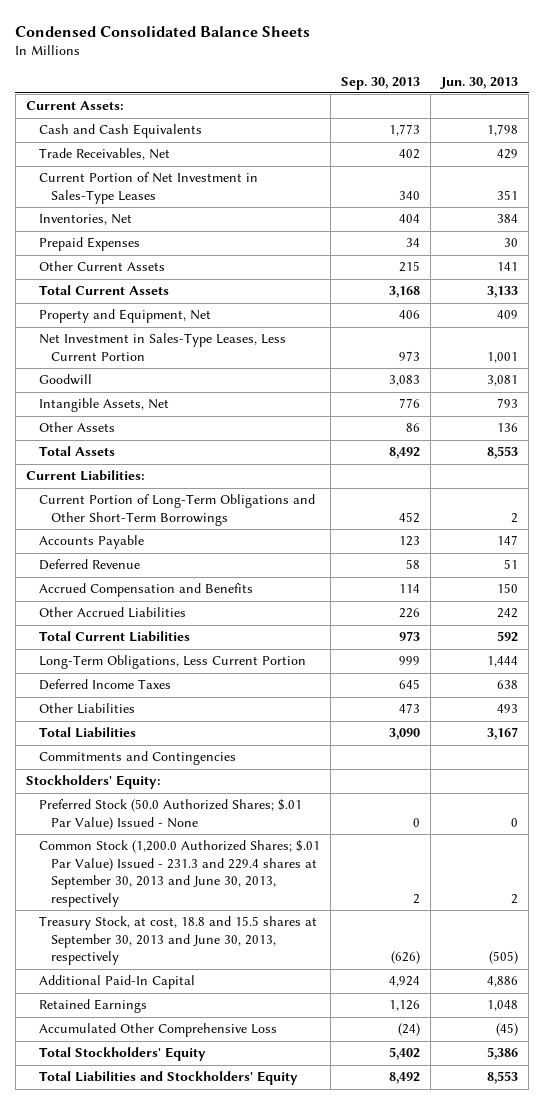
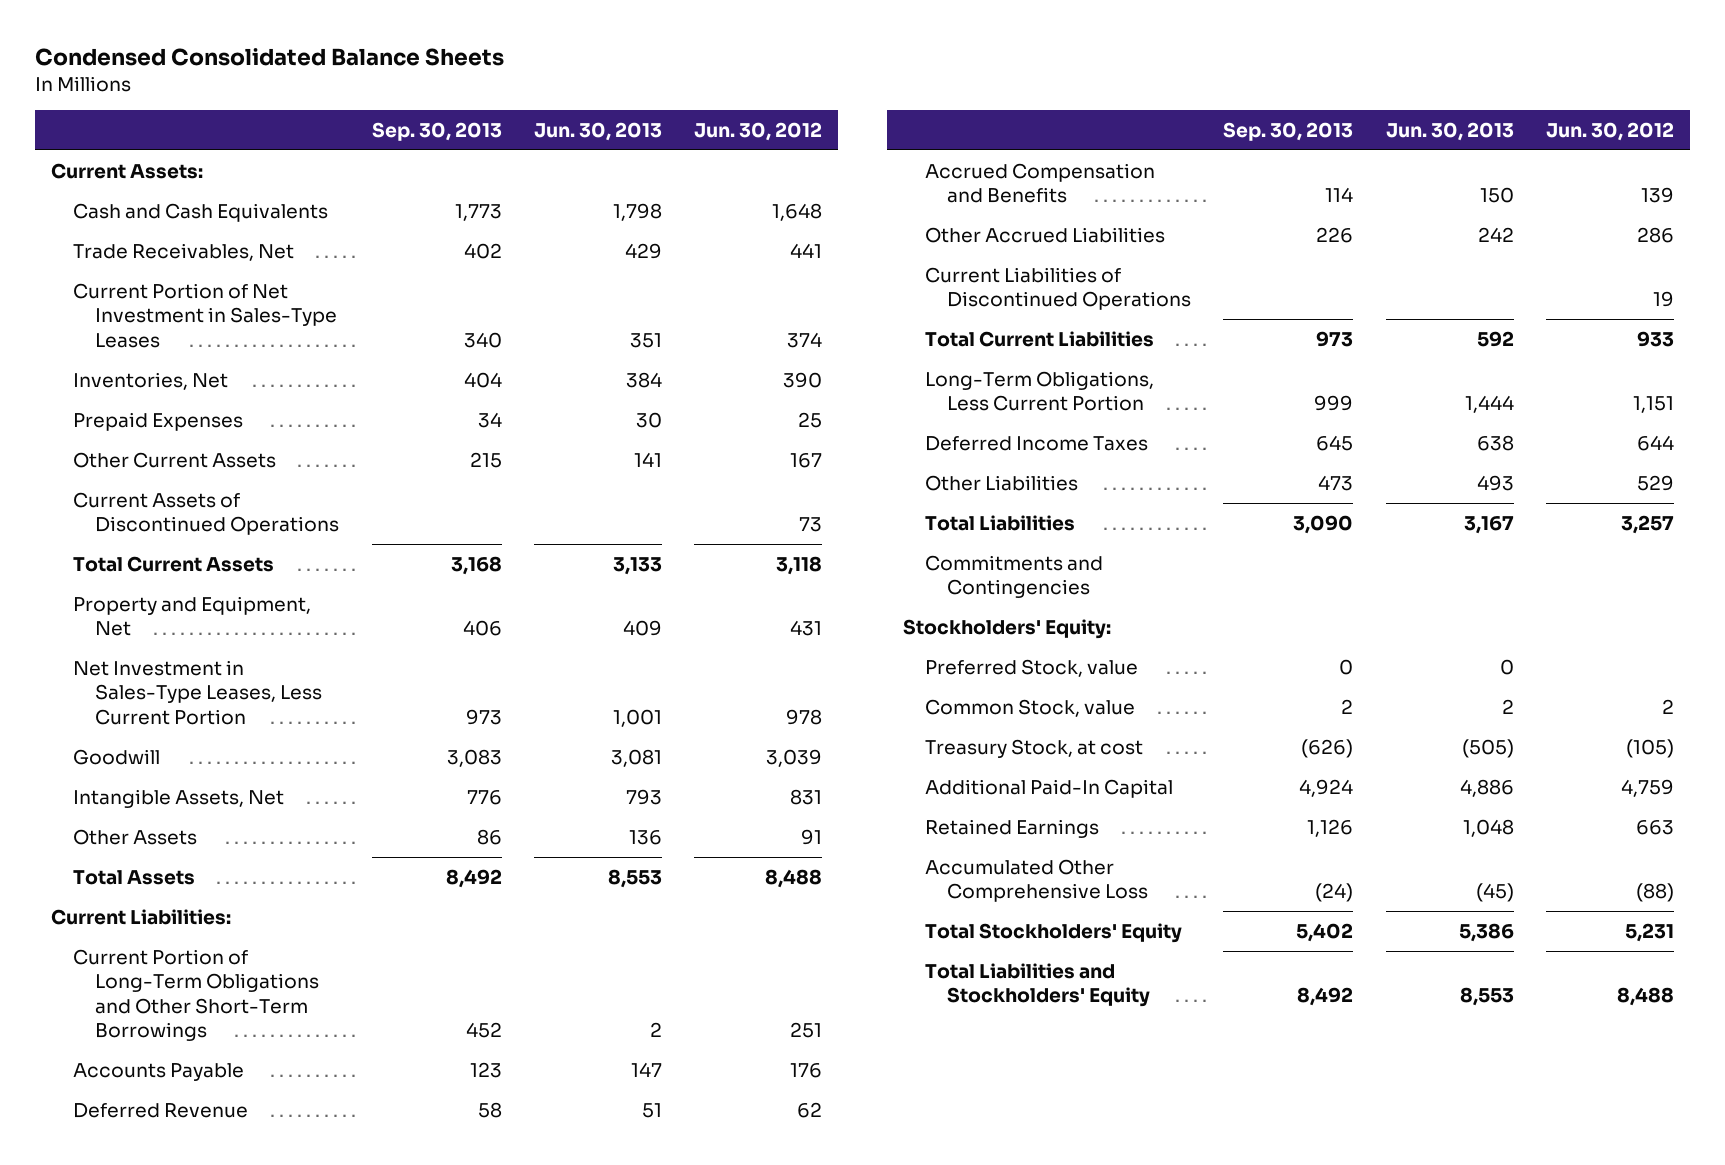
none -> [694,121,823,141] Jun. 30, 2012
none -> [73,491,340,536] Current Assets of Discontinued Operations
none -> [924,266,1191,311] Current Liabilities of Discontinued Operations
[38,799,302,830] Preferred Stock (50.0 Authorized Shares; $.01 Par Value) Issued - None -> [924,658,1138,677] Preferred Stock, value
[38,840,320,907] Common Stock (1,200.0 Authorized Shares; $.01 Par Value) Issued - 231.3 and 229.4 shares at September 30, 2013 and June 30, 2013, respectively -> [924,698,1135,717] Common Stock, value
[38,916,317,966] Treasury Stock, at cost, 18.8 and 15.5 shares at September 30, 2013 and June 30, 2013, respectively -> [924,738,1143,758] Treasury Stock, at cost

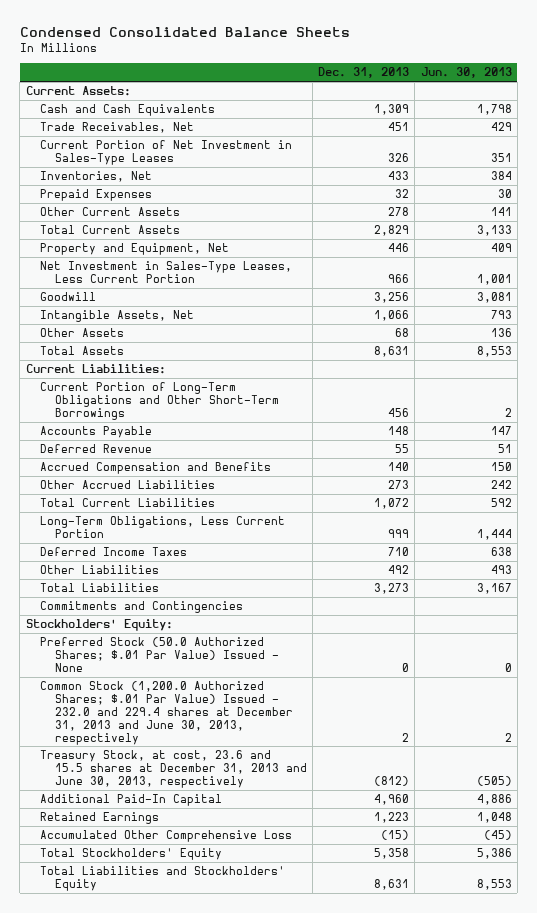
[371,121,502,141] Sep. 30, 2013 -> none
[694,121,823,141] Jun. 30, 2012 -> none
none -> [318,67,410,79] Dec. 31, 2013
[73,491,340,536] Current Assets of Discontinued Operations -> none
[924,266,1191,311] Current Liabilities of Discontinued Operations -> none
[924,658,1138,677] Preferred Stock, value -> [40,637,279,672] Preferred Stock (50.0 Authorized Shares; $.01 Par Value) Issued - None
[924,698,1135,717] Common Stock, value -> [40,681,293,745] Common Stock (1,200.0 Authorized Shares; $.01 Par Value) Issued - 232.0 and 229.4 shares at December 31, 2013 and June 30, 2013, respectively
[924,738,1143,758] Treasury Stock, at cost -> [40,750,307,788] Treasury Stock, at cost, 23.6 and 15.5 shares at December 31, 2013 and June 30, 2013, respectively

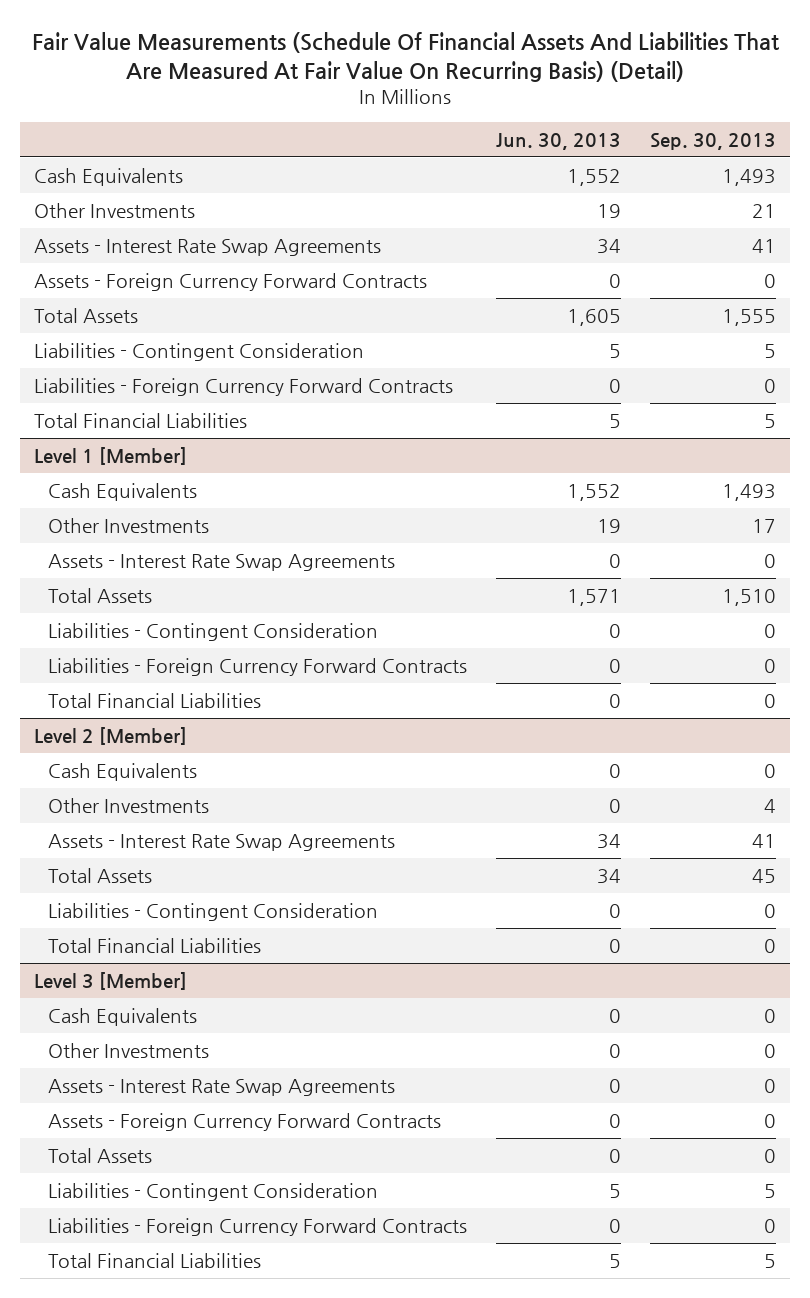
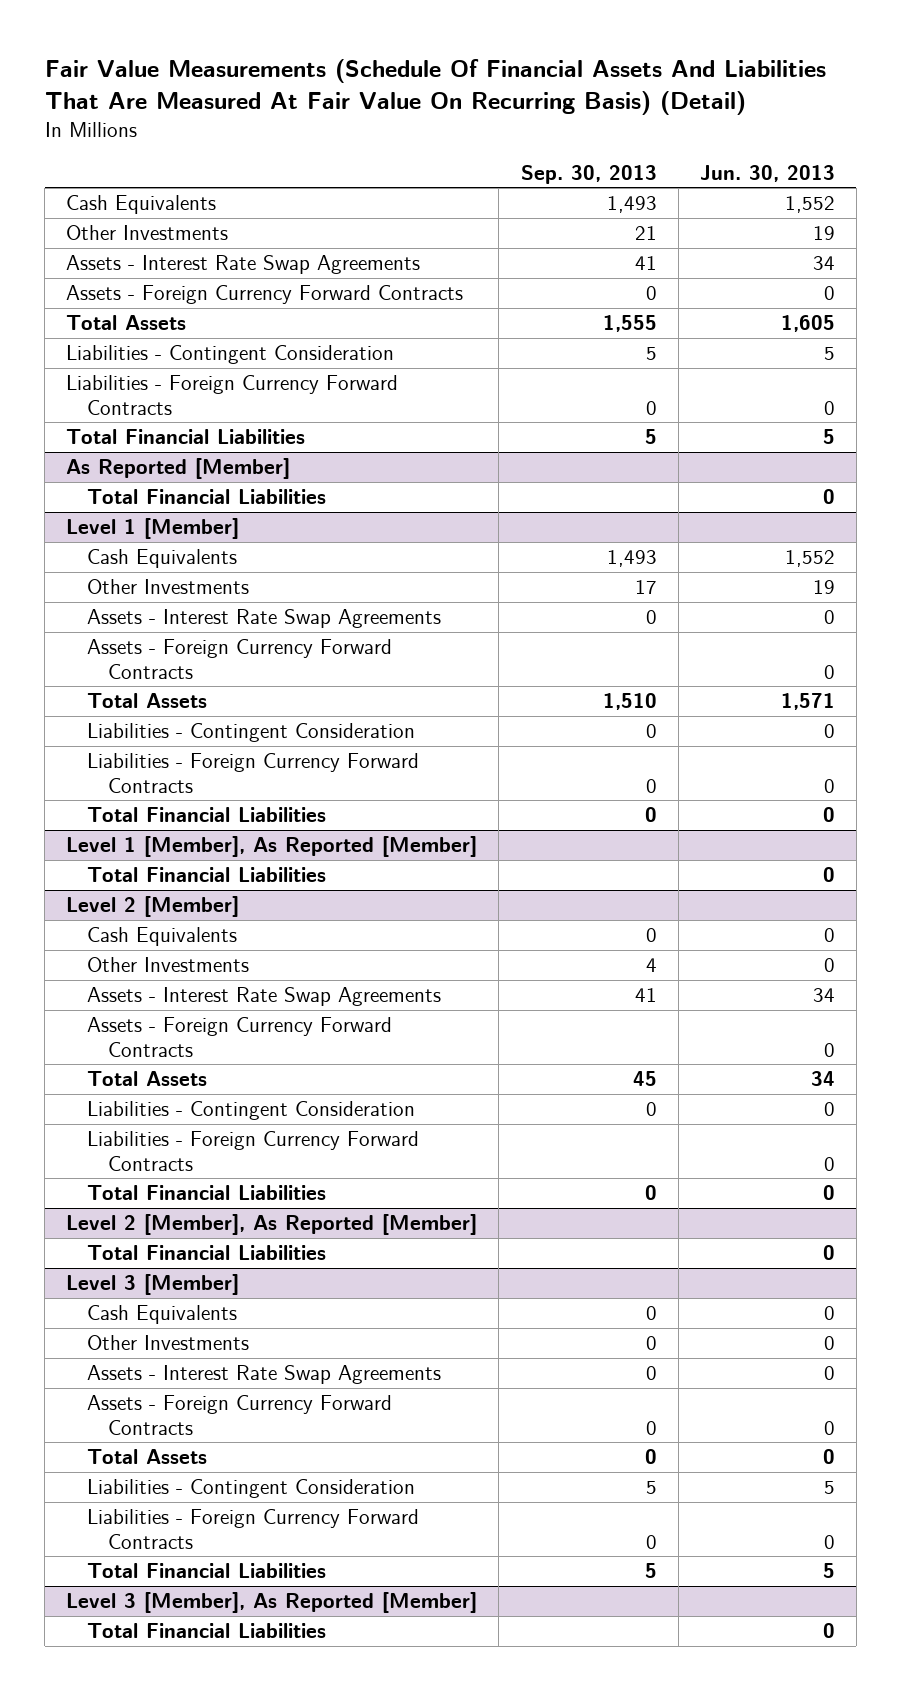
none -> [66,458,291,480] As Reported [Member]
none -> [87,489,327,505] Total Financial Liabilities
none -> [87,639,393,679] Assets - Foreign Currency Forward Contracts
none -> [66,836,478,858] Level 1 [Member], As Reported [Member]
none -> [87,867,327,883] Total Financial Liabilities
none -> [87,1017,393,1057] Assets - Foreign Currency Forward Contracts
none -> [87,1131,420,1171] Liabilities - Foreign Currency Forward Contracts
none -> [66,1214,478,1236] Level 2 [Member], As Reported [Member]
none -> [87,1245,327,1261] Total Financial Liabilities
none -> [66,1592,478,1614] Level 3 [Member], As Reported [Member]
none -> [87,1623,327,1639] Total Financial Liabilities

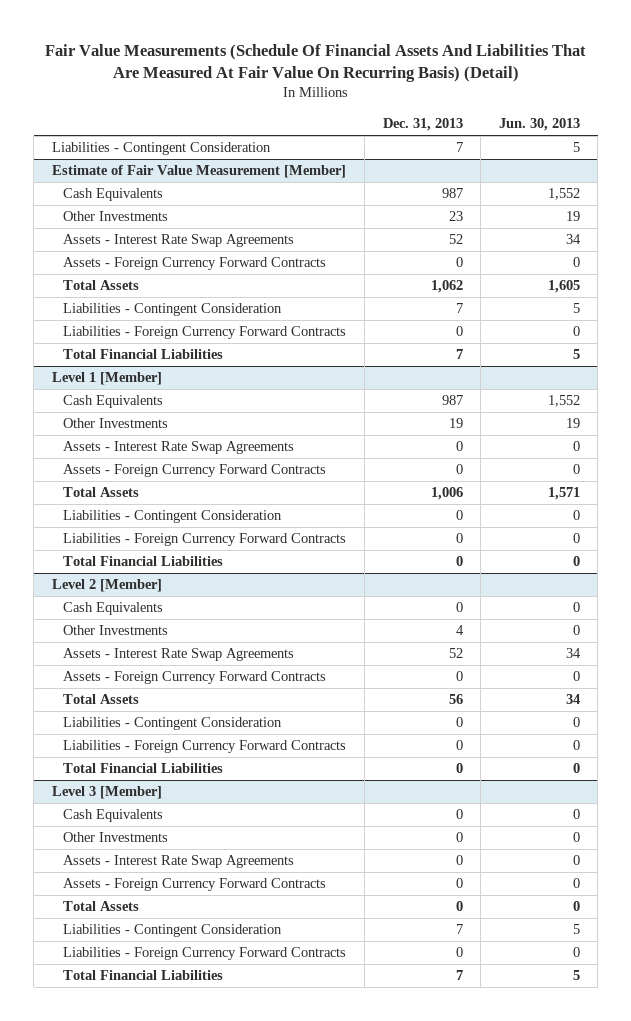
[520,164,657,184] Sep. 30, 2013 -> none
none -> [382,117,463,131] Dec. 31, 2013
none -> [51,142,271,156] Liabilities - Contingent Consideration
none -> [51,165,346,179] Estimate of Fair Value Measurement [Member]
[66,458,291,480] As Reported [Member] -> none
[87,489,327,505] Total Financial Liabilities -> none
[66,836,478,858] Level 1 [Member], As Reported [Member] -> none
[87,867,327,883] Total Financial Liabilities -> none
[66,1214,478,1236] Level 2 [Member], As Reported [Member] -> none
[87,1245,327,1261] Total Financial Liabilities -> none
[66,1592,478,1614] Level 3 [Member], As Reported [Member] -> none
[87,1623,327,1639] Total Financial Liabilities -> none

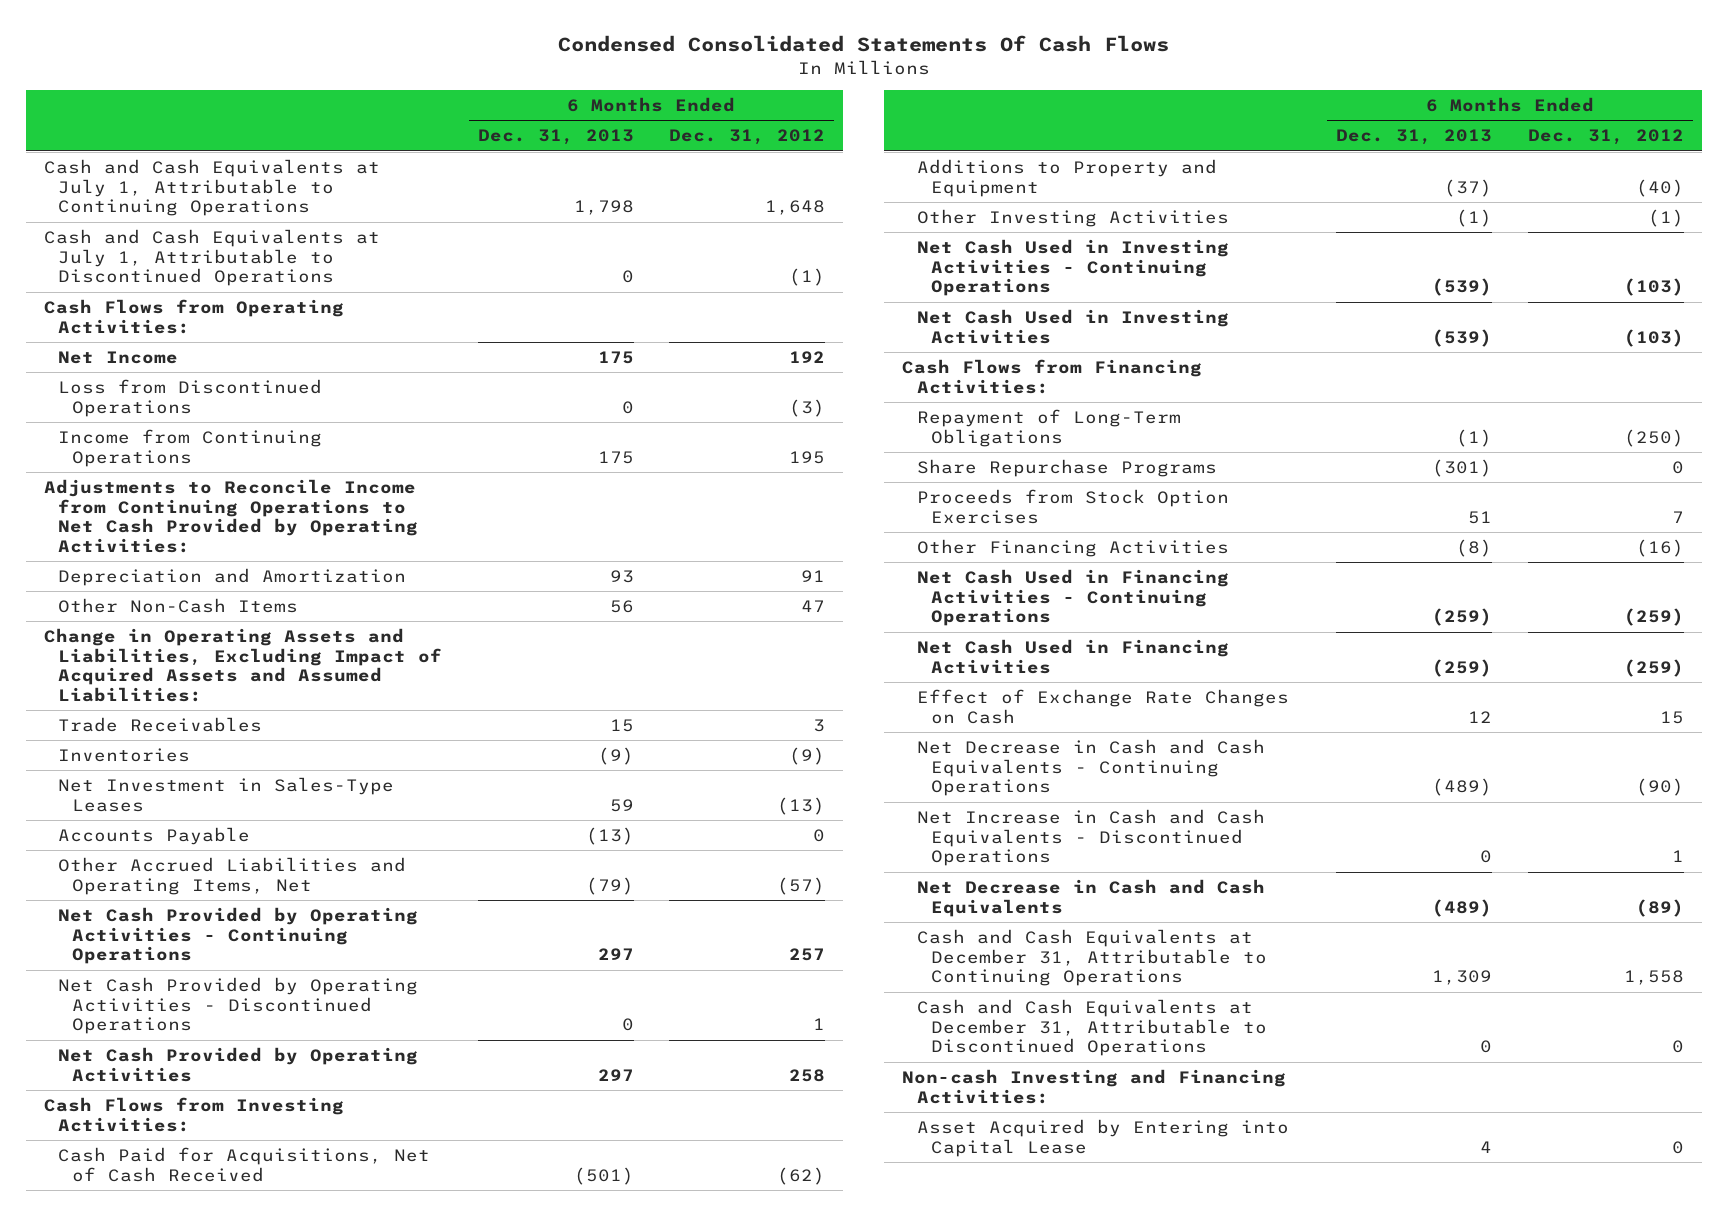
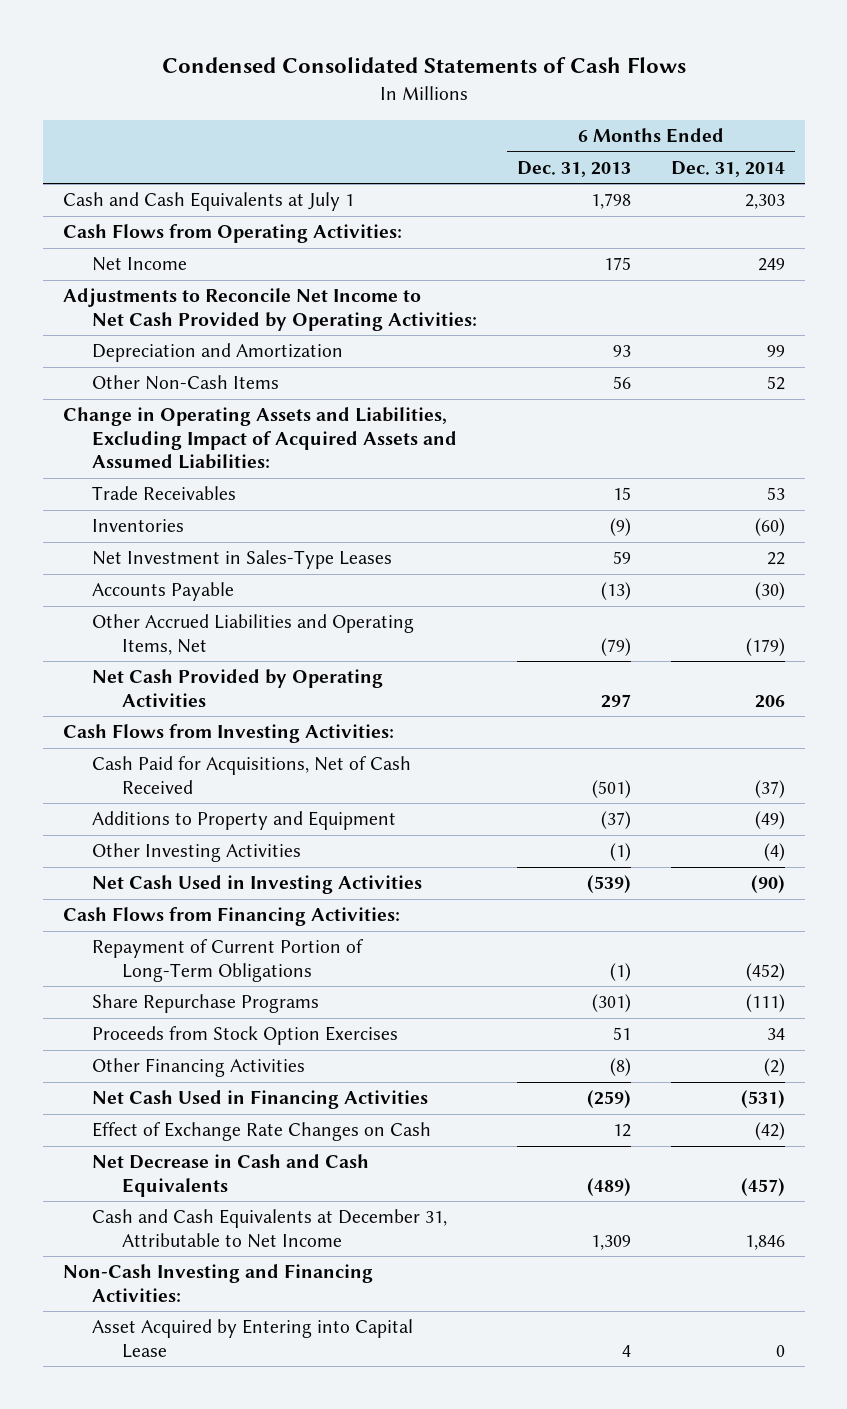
[557,35,1169,53] Condensed Consolidated Statements Of Cash Flows -> [161,57,686,74] Condensed Consolidated Statements of Cash Flows
[669,129,826,146] Dec. 31, 2012 -> none
none -> [670,160,785,177] Dec. 31, 2014
[43,228,380,287] Cash and Cash Equivalents at July 1, Attributable to Discontinued Operations -> none
[43,158,380,217] Cash and Cash Equivalents at July 1, Attributable to Continuing Operations -> [62,192,354,212] Cash and Cash Equivalents at July 1
[57,378,322,417] Loss from Discontinued Operations -> none
[57,428,322,467] Income from Continuing Operations -> none
[43,478,418,554] Adjustments to Reconcile Income from Continuing Operations to Net Cash Provided by Operating Activities: -> [62,288,478,331] Adjustments to Reconcile Net Income to Net Cash Provided by Operating Activities:
[57,906,418,965] Net Cash Provided by Operating Activities - Continuing Operations -> none
[57,976,418,1035] Net Cash Provided by Operating Activities - Discontinued Operations -> none
[916,238,1229,297] Net Cash Used in Investing Activities - Continuing Operations -> none
[916,408,1181,447] Repayment of Long-Term Obligations -> [92,939,365,982] Repayment of Current Portion of Long-Term Obligations
[916,568,1229,627] Net Cash Used in Financing Activities - Continuing Operations -> none
[916,738,1265,797] Net Decrease in Cash and Cash Equivalents - Continuing Operations -> none
[916,808,1265,867] Net Increase in Cash and Cash Equivalents - Discontinued Operations -> none
[916,998,1267,1057] Cash and Cash Equivalents at December 31, Attributable to Discontinued Operations -> none
[916,928,1267,987] Cash and Cash Equivalents at December 31, Attributable to Continuing Operations -> [92,1209,448,1248] Cash and Cash Equivalents at December 31, Attributable to Net Income
[902,1068,1287,1104] Non-cash Investing and Financing Activities: -> [62,1264,373,1302] Non-Cash Investing and Financing Activities:

